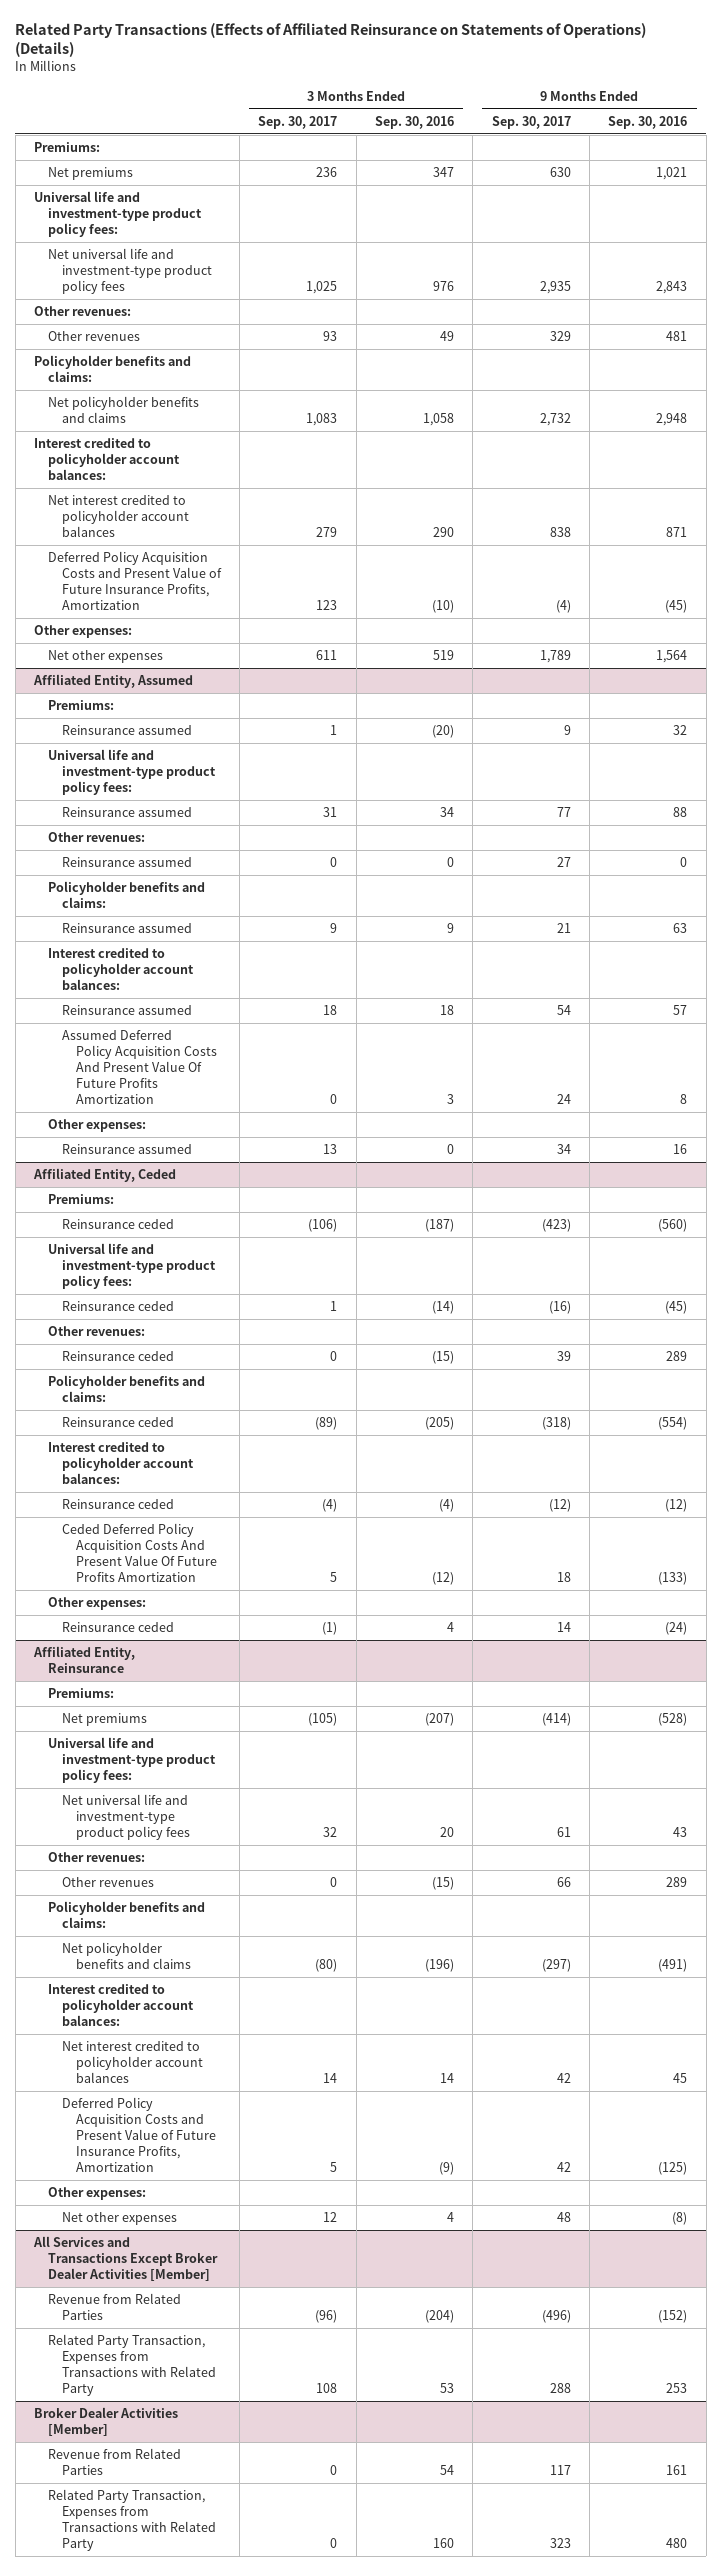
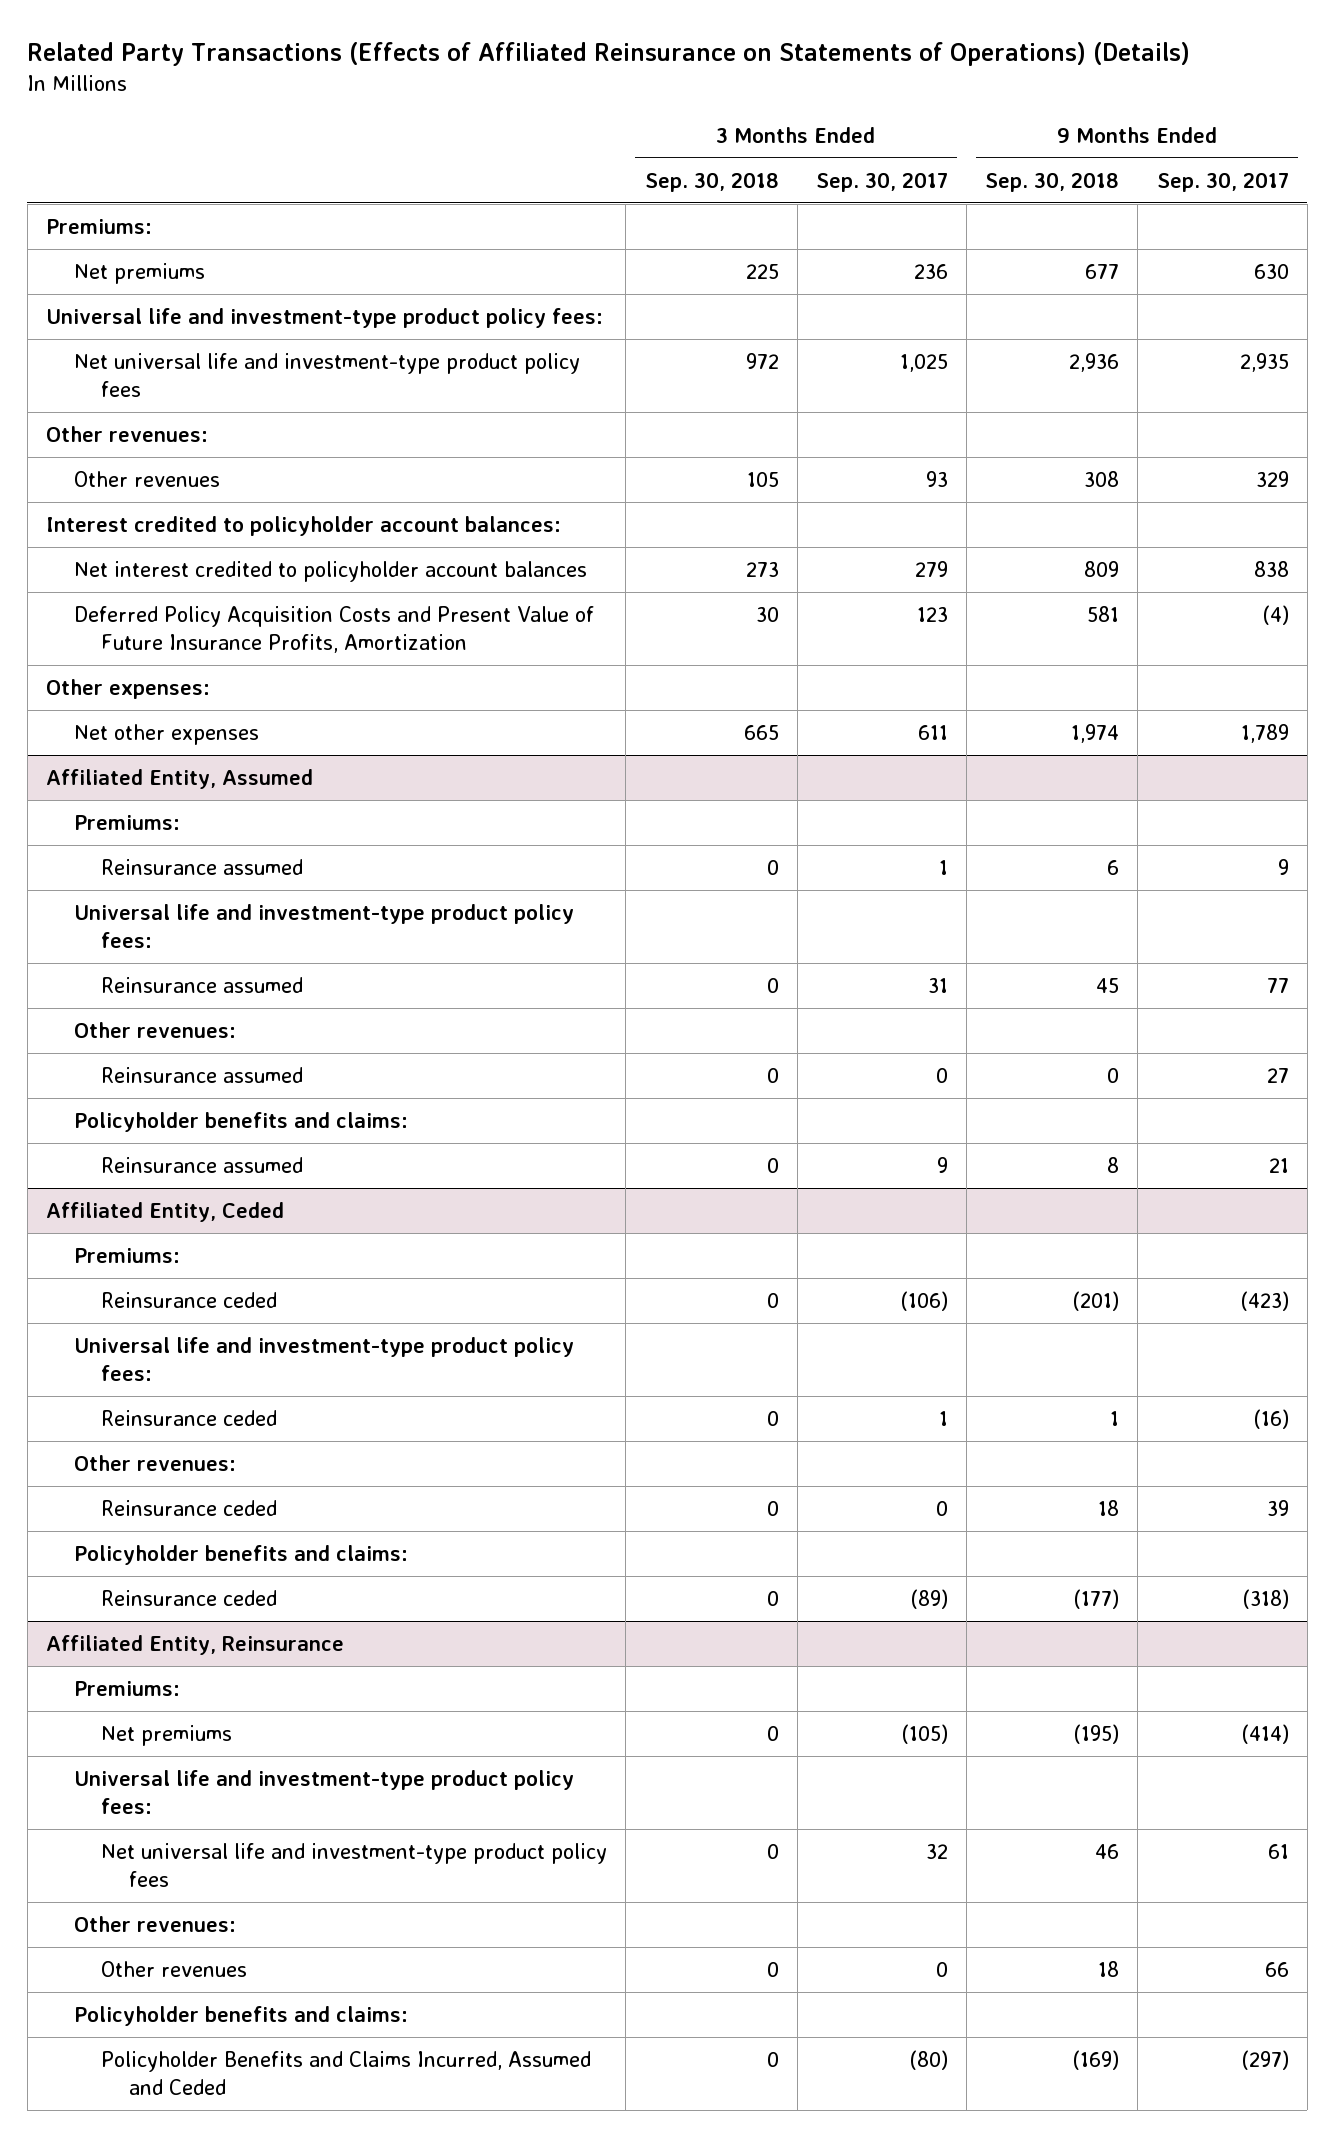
[375,115,455,129] Sep. 30, 2016 -> none
[608,115,688,129] Sep. 30, 2016 -> none
none -> [644,171,779,192] Sep. 30, 2018
none -> [985,171,1120,192] Sep. 30, 2018
[33,355,191,383] Policyholder benefits and claims: -> none
[47,396,199,424] Net policyholder benefits and claims -> none
[47,948,194,991] Interest credited to policyholder account balances: -> none
[61,1005,192,1016] Reinsurance assumed -> none
[61,1030,217,1105] Assumed Deferred Policy Acquisition Costs And Present Value Of Future Profits Amortization -> none
[47,1119,146,1133] Other expenses: -> none
[61,1144,192,1155] Reinsurance assumed -> none
[47,1442,194,1485] Interest credited to policyholder account balances: -> none
[61,1499,174,1510] Reinsurance ceded -> none
[61,1523,217,1583] Ceded Deferred Policy Acquisition Costs And Present Value Of Future Profits Amortization -> none
[47,1597,146,1611] Other expenses: -> none
[61,1622,174,1633] Reinsurance ceded -> none
[47,1984,194,2027] Interest credited to policyholder account balances: -> none
[61,2041,203,2084] Net interest credited to policyholder account balances -> none
[61,2097,216,2173] Deferred Policy Acquisition Costs and Present Value of Future Insurance Profits, Amortization -> none
[47,2187,146,2201] Other expenses: -> none
[61,2212,177,2226] Net other expenses -> none
[32,2236,218,2282] All Services and Transactions Except Broker Dealer Activities [Member] -> none
[47,2293,181,2321] Revenue from Related Parties -> none
[47,2334,216,2397] Related Party Transaction, Expenses from Transactions with Related Party -> none
[33,2407,178,2437] Broker Dealer Activities [Member] -> none
[47,2448,181,2476] Revenue from Related Parties -> none
[47,2489,216,2552] Related Party Transaction, Expenses from Transactions with Related Party -> none
[61,1942,191,1970] Net policyholder benefits and claims -> [101,2050,592,2096] Policyholder Benefits and Claims Incurred, Assumed and Ceded

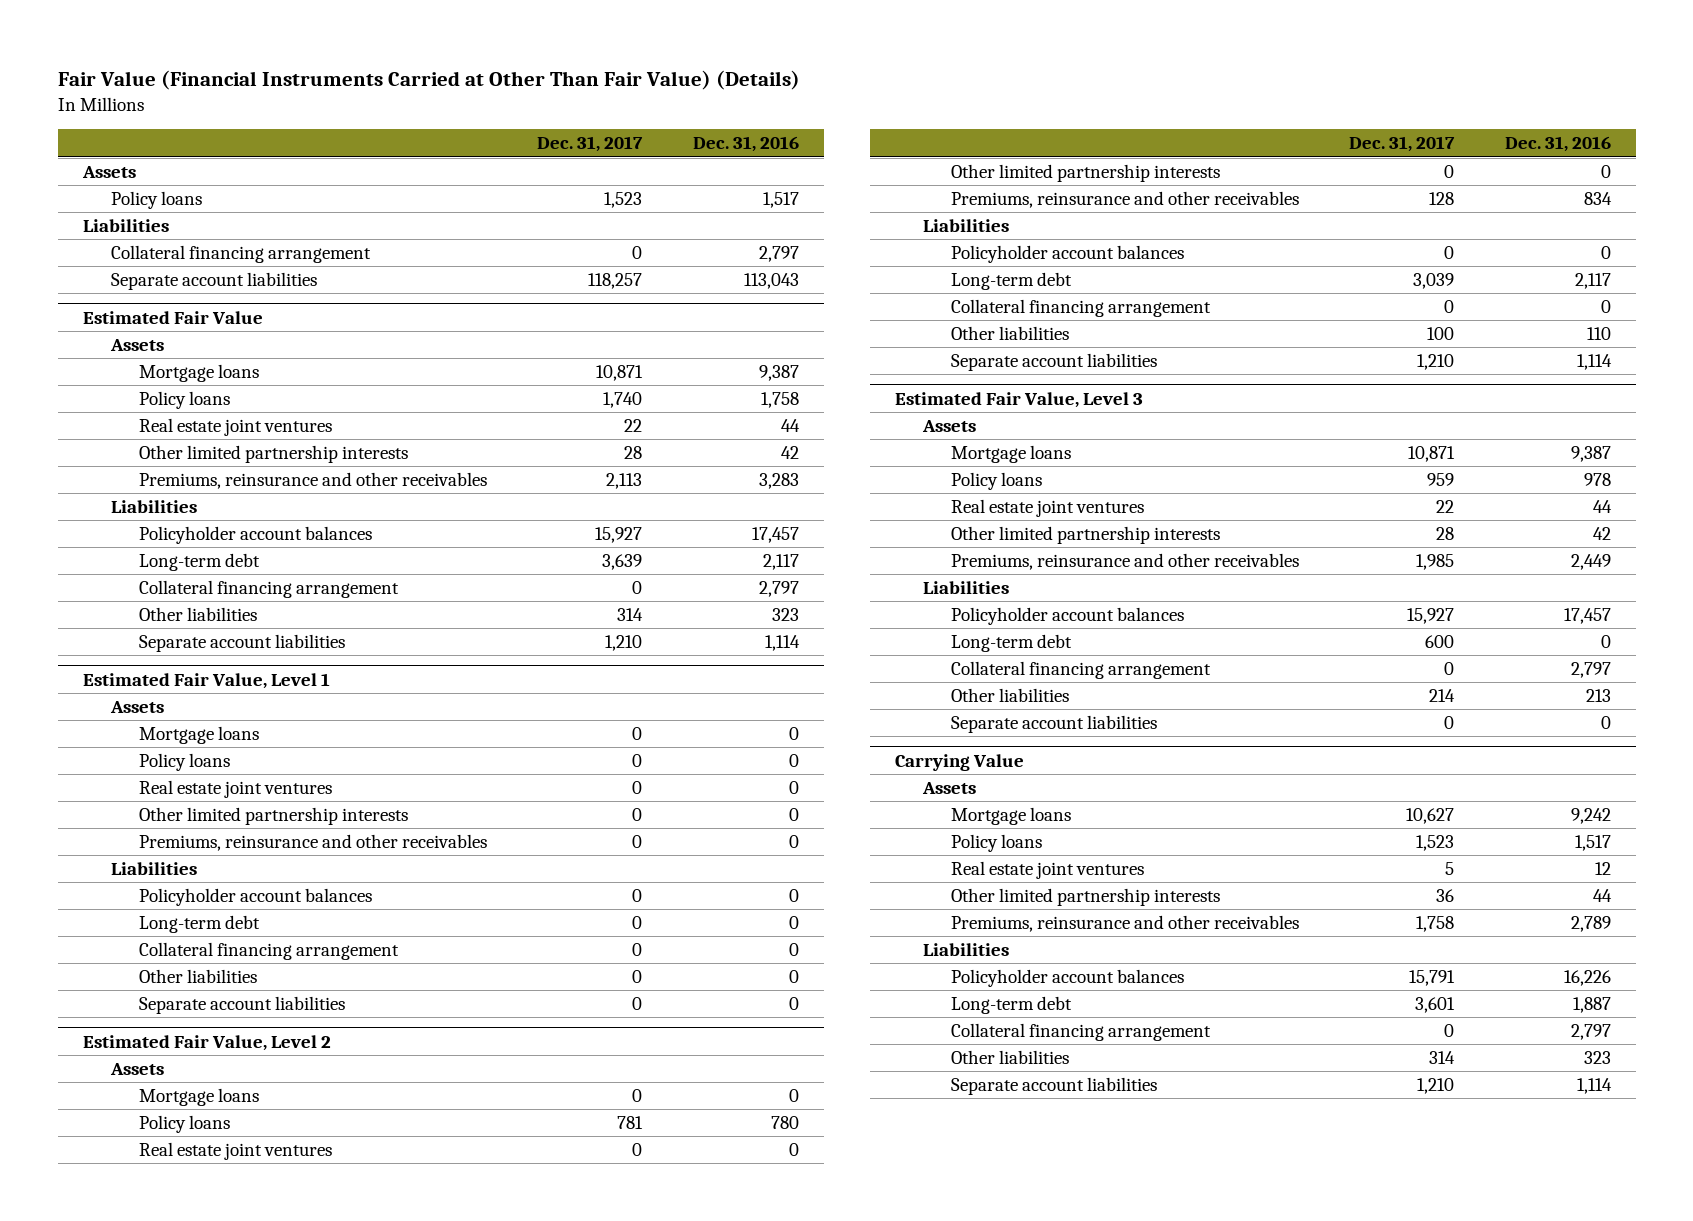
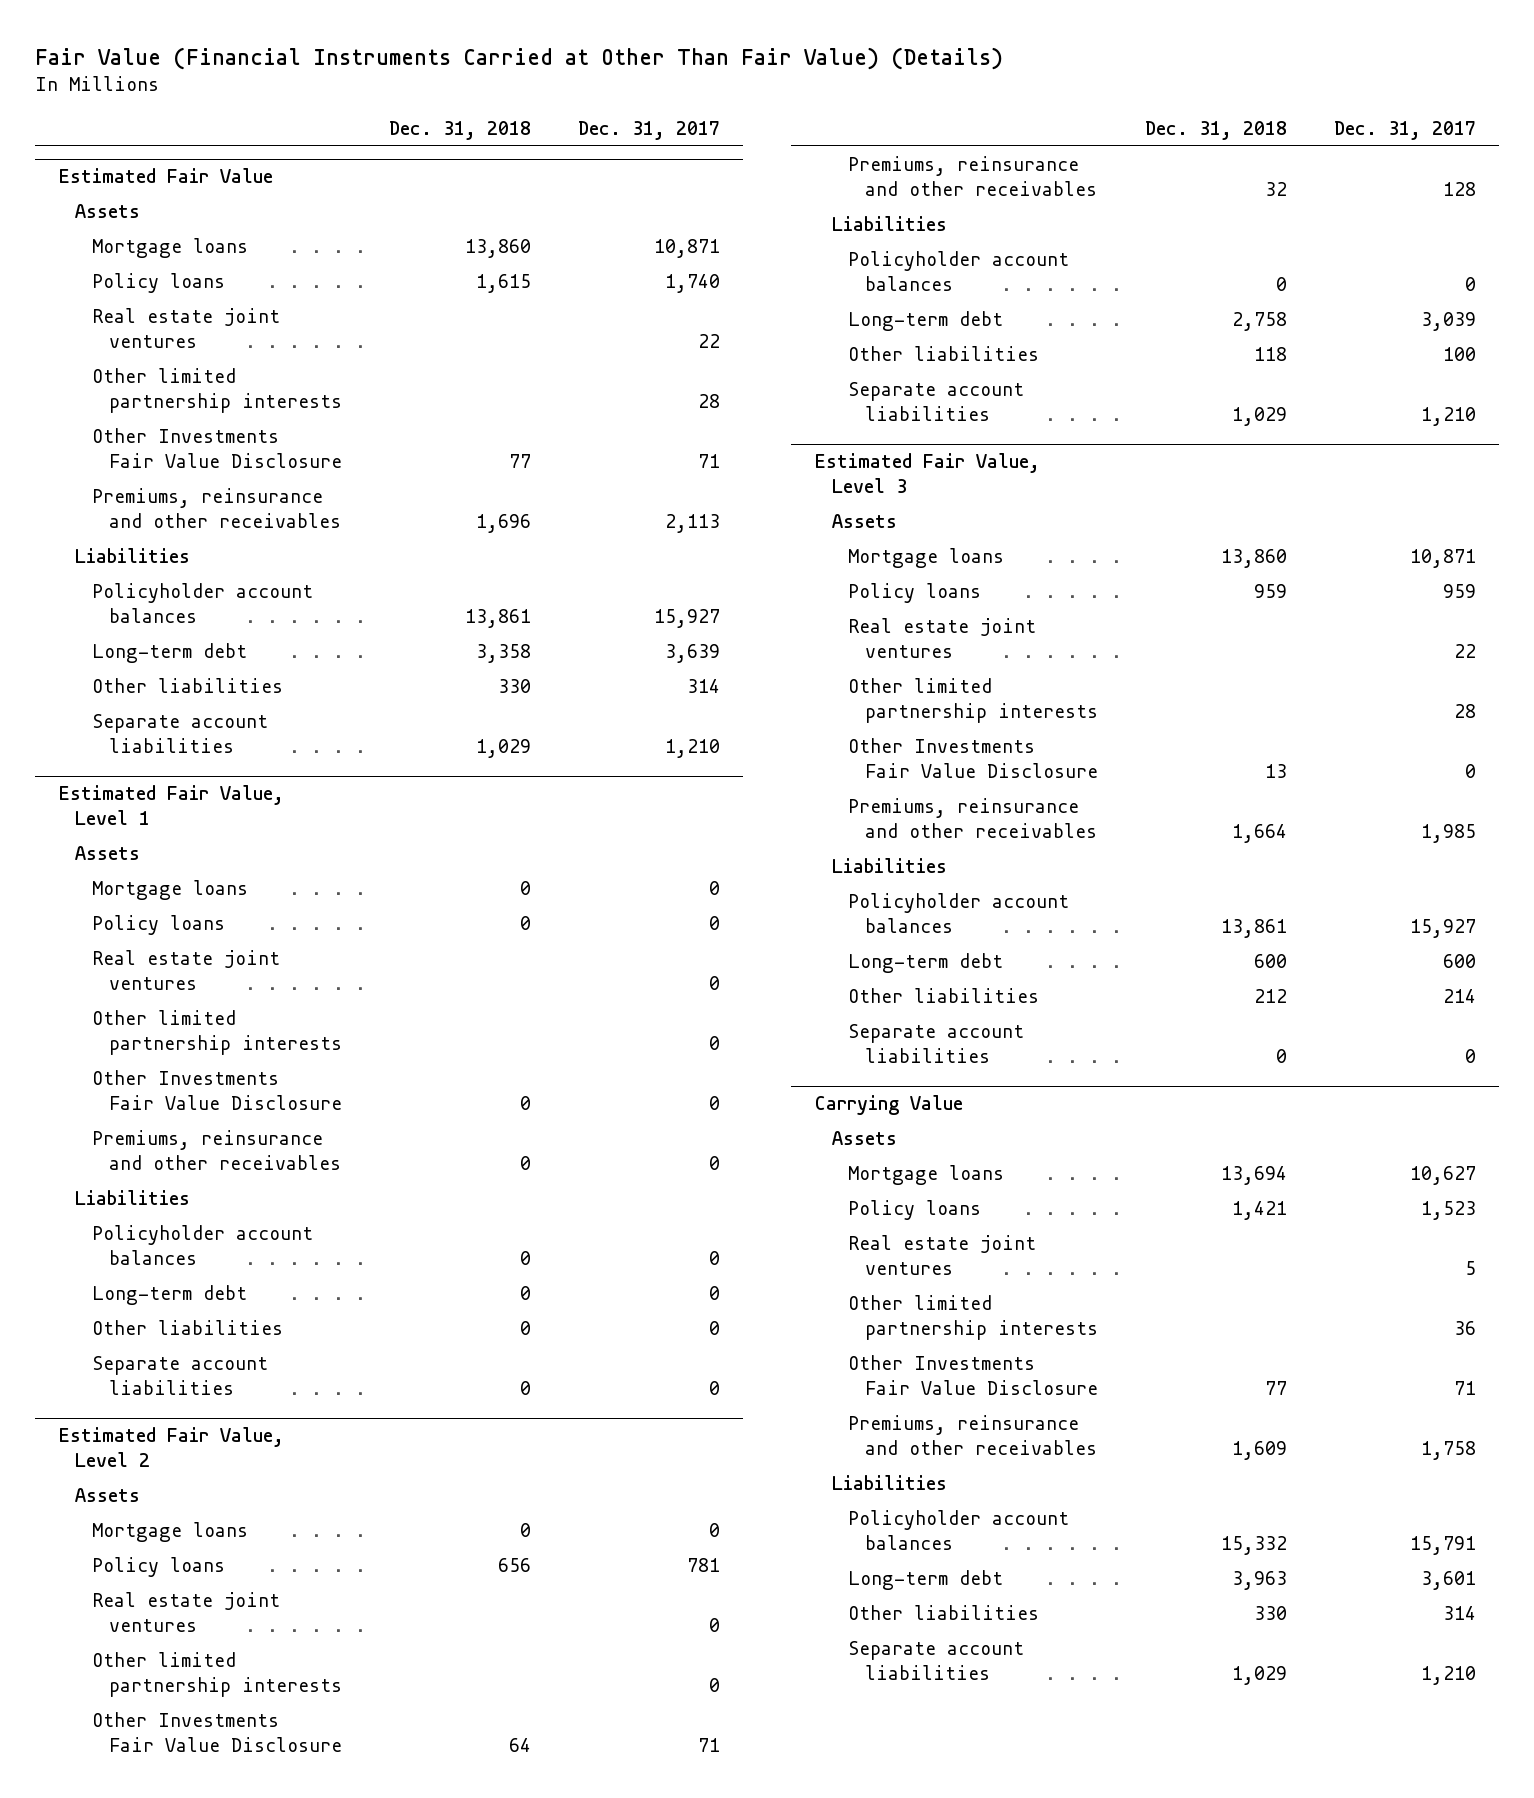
[692,136,799,153] Dec. 31, 2016 -> none
none -> [388,120,531,140] Dec. 31, 2018
[81,165,136,178] Assets -> none
[111,190,203,209] Policy loans -> none
[82,218,169,232] Liabilities -> none
[111,244,372,263] Collateral financing arrangement -> none
[111,271,318,290] Separate account liabilities -> none
none -> [92,428,343,468] Other Investments Fair Value Disclosure
[139,579,400,598] Collateral financing arrangement -> none
none -> [92,1070,343,1110] Other Investments Fair Value Disclosure
[139,941,400,960] Collateral financing arrangement -> none
none -> [92,1712,343,1752] Other Investments Fair Value Disclosure
[951,298,1212,317] Collateral financing arrangement -> none
none -> [848,738,1099,778] Other Investments Fair Value Disclosure
[951,660,1212,679] Collateral financing arrangement -> none
none -> [848,1355,1099,1395] Other Investments Fair Value Disclosure
[951,1022,1212,1041] Collateral financing arrangement -> none

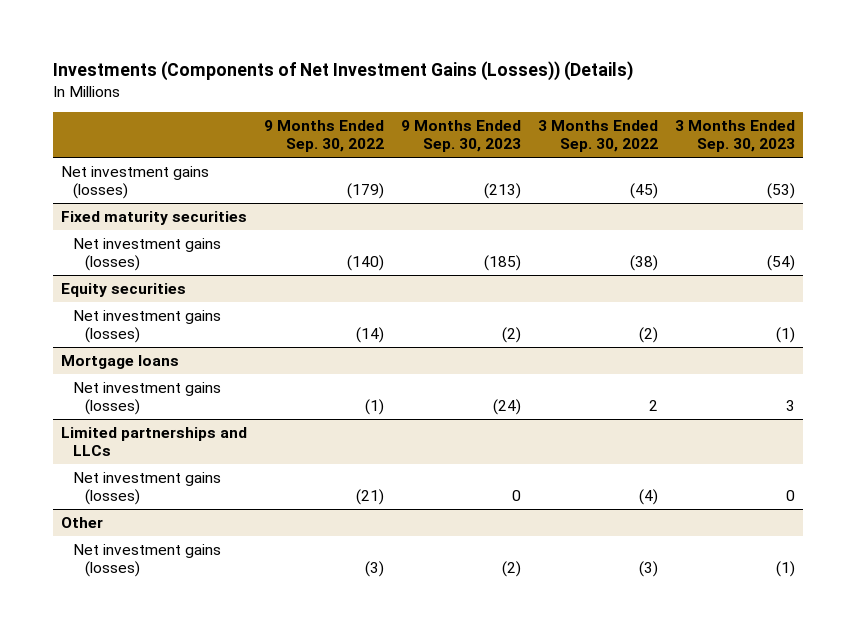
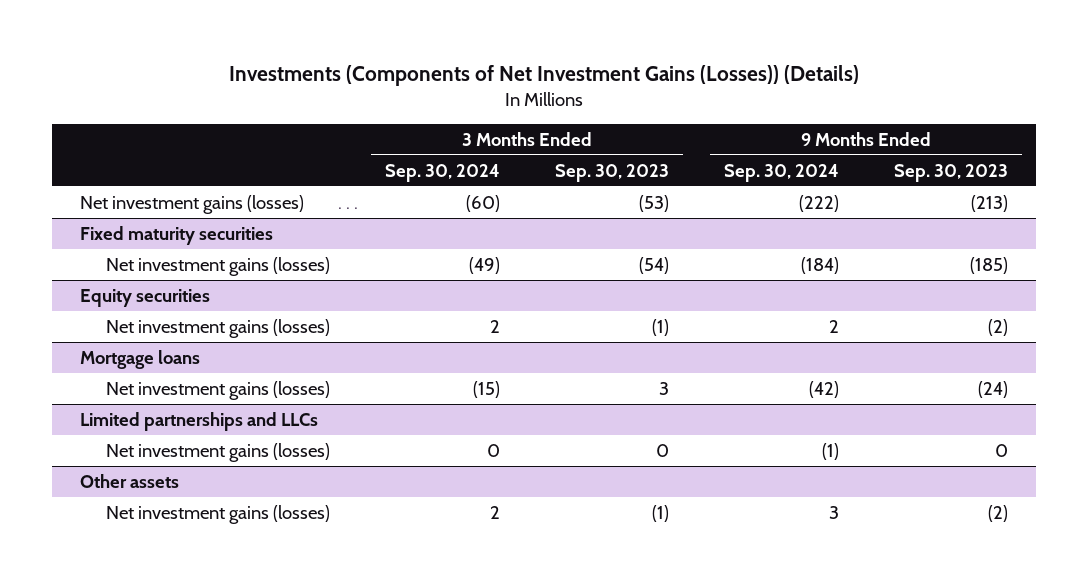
[263,120,384,153] 9 Months Ended Sep. 30, 2022 -> none
[537,120,658,153] 3 Months Ended Sep. 30, 2022 -> none
none -> [385,163,501,182] Sep. 30, 2024
none -> [724,163,840,182] Sep. 30, 2024
[61,516,104,528] Other -> [79,473,179,488] Other assets

